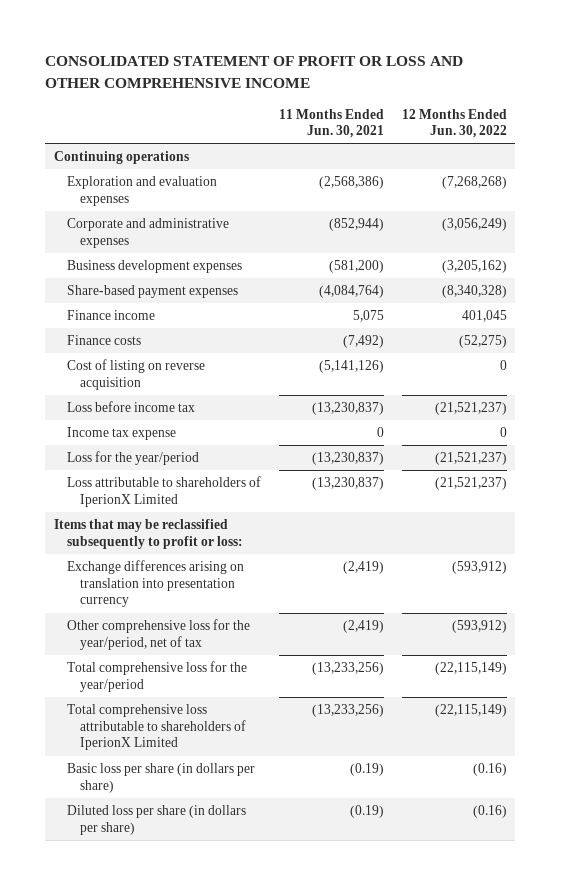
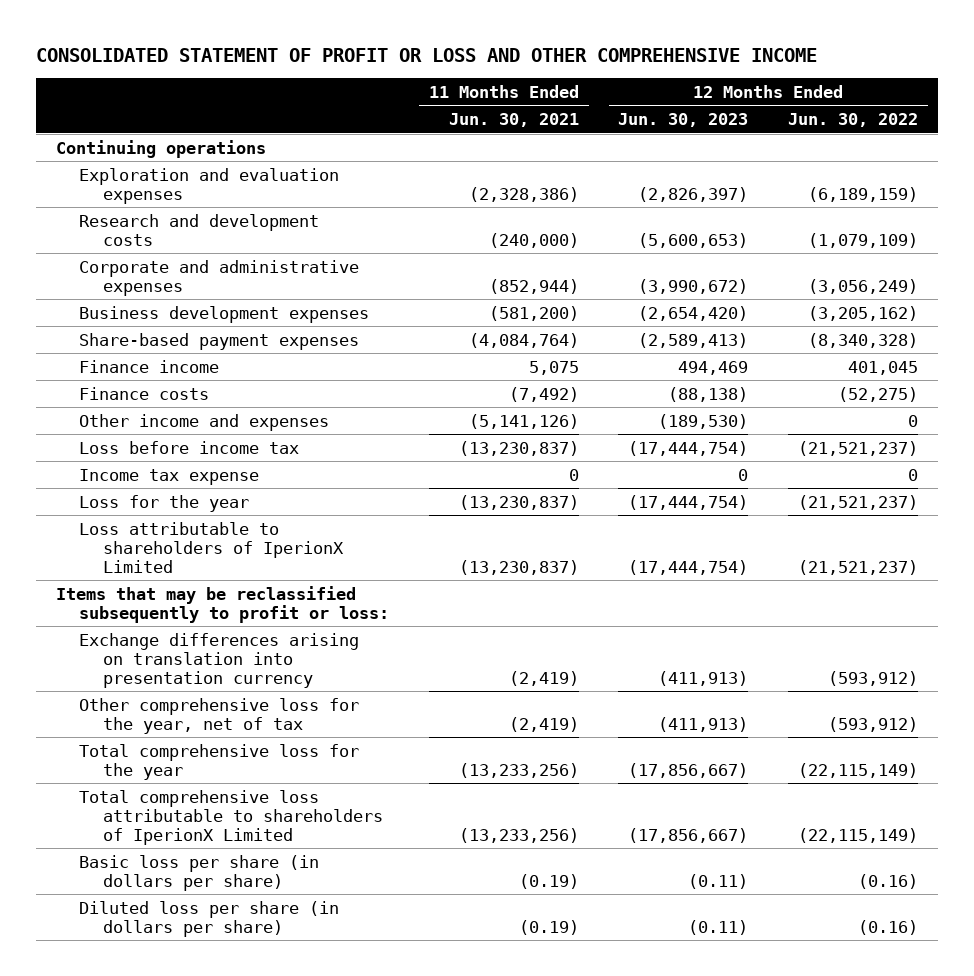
none -> [618,113,749,128] Jun. 30, 2023
[318,176,384,190] (2,568,386) -> [468,186,579,202] (2,328,386)
[441,176,507,190] (7,268,268) -> [808,186,919,202] (6,189,159)
none -> [79,213,320,246] Research and development costs
[67,359,206,390] Cost of listing on reverse acquisition -> [79,413,330,431] Other income and expenses
[67,451,200,466] Loss for the year/period -> [79,494,250,512] Loss for the year
[67,619,251,650] Other comprehensive loss for the year/period, net of tax -> [79,697,360,734] Other comprehensive loss for the year, net of tax
[67,661,248,692] Total comprehensive loss for the year/period -> [79,743,360,780] Total comprehensive loss for the year

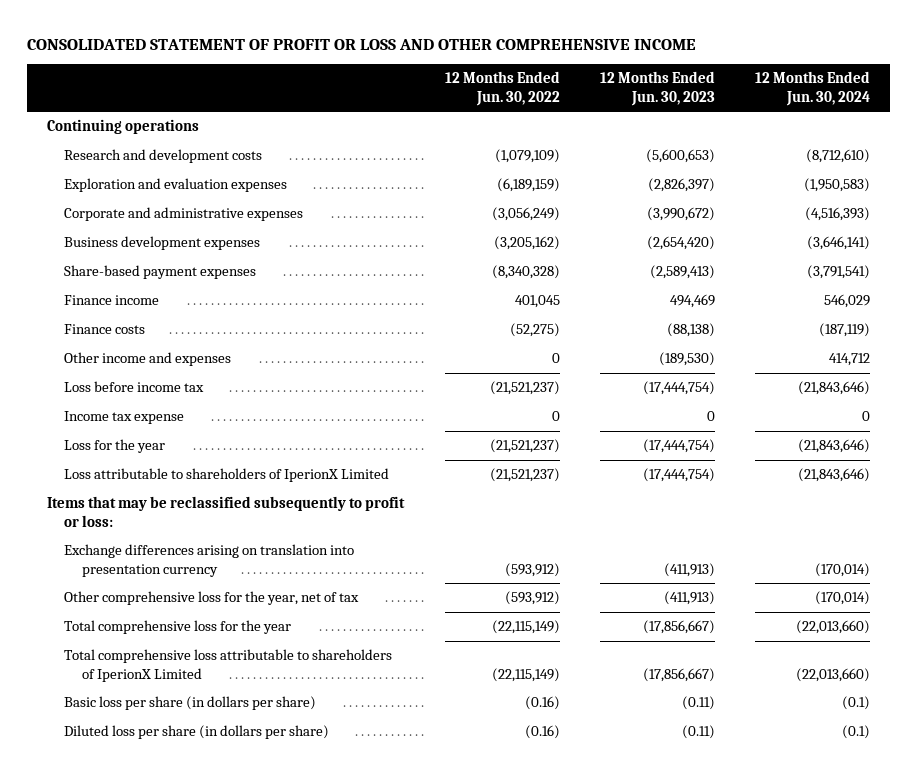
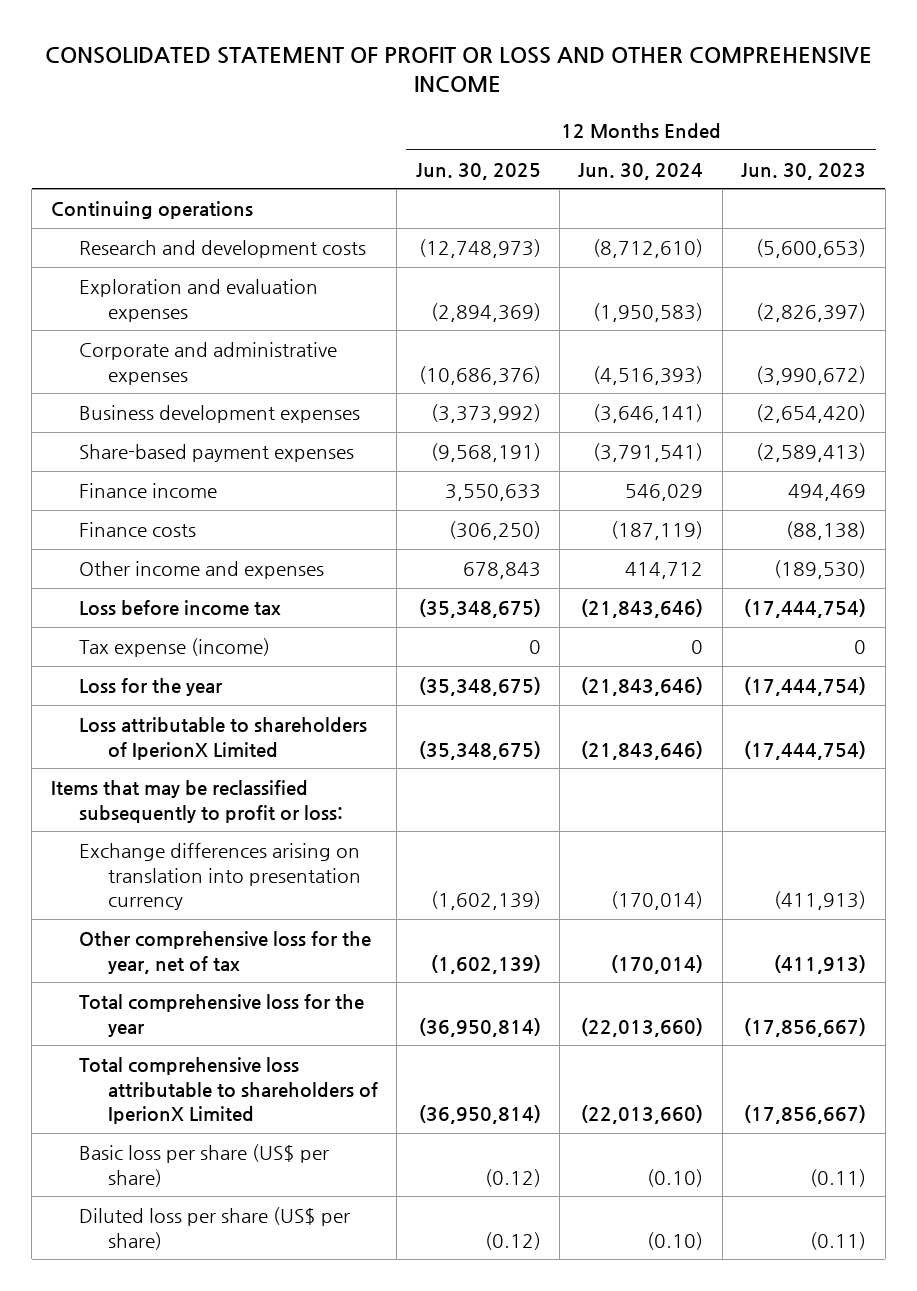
[444,71,560,106] 12 Months Ended Jun. 30, 2022 -> none
none -> [415,162,541,180] Jun. 30, 2025
[64,411,185,425] Income tax expense -> [79,638,271,658] Tax expense (income)
[64,696,317,711] Basic loss per share (in dollars per share) -> [79,1144,330,1187] Basic loss per share (US$ per share)
[842,696,871,711] (0.1) -> [647,1168,704,1187] (0.10)
[64,725,330,740] Diluted loss per share (in dollars per share) -> [79,1207,351,1250] Diluted loss per share (US$ per share)
[842,725,871,740] (0.1) -> [647,1231,704,1250] (0.10)

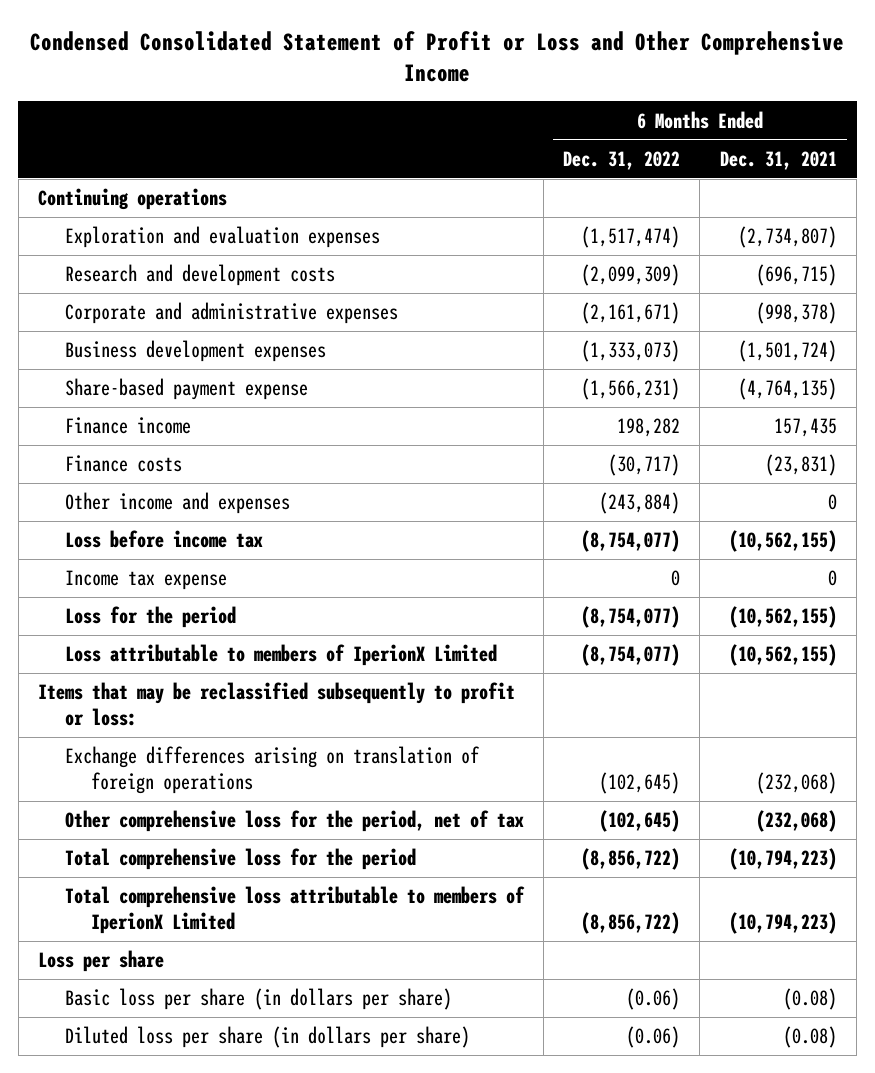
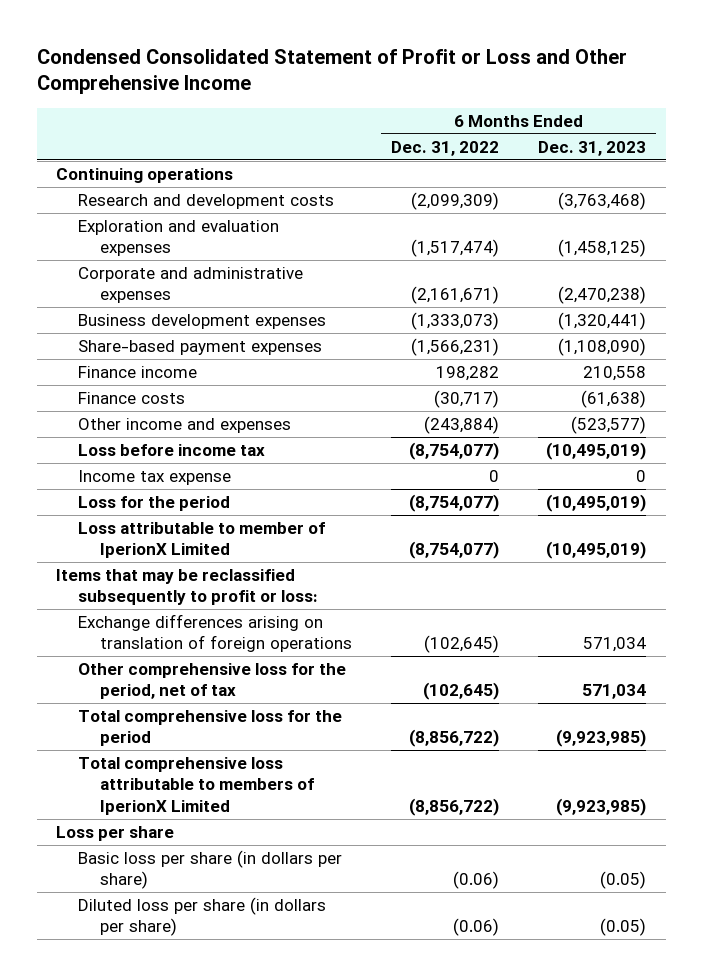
[719,150,837,170] Dec. 31, 2021 -> none
none -> [538,140,647,156] Dec. 31, 2023
[64,226,380,249] Exploration and evaluation expenses -> [78,220,280,257] Exploration and evaluation expenses
[64,378,308,401] Share-based payment expense -> [78,340,323,356] Share-based payment expenses
[64,644,497,667] Loss attributable to members of IperionX Limited -> [78,522,326,559] Loss attributable to member of IperionX Limited

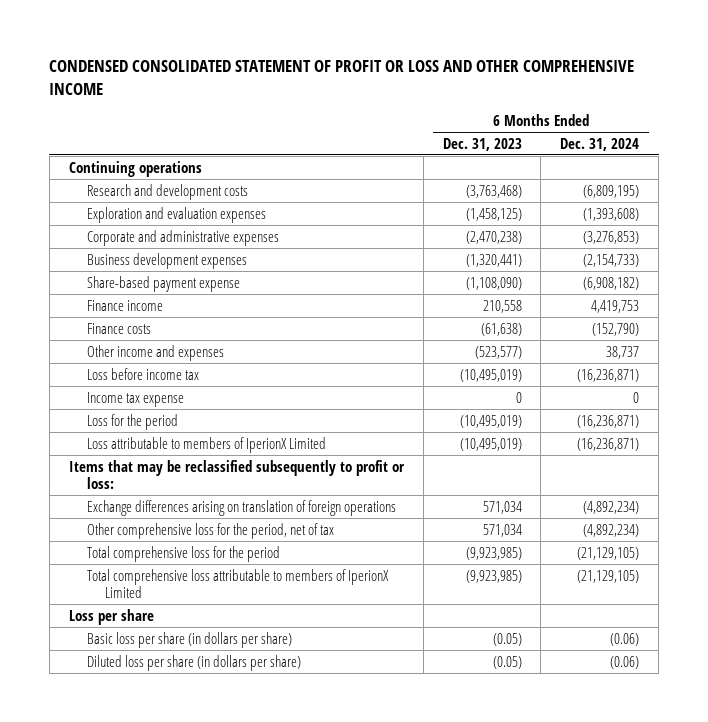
[36,48,627,95] Condensed Consolidated Statement of Profit or Loss and Other Comprehensive Income -> [49,60,635,96] CONDENSED CONSOLIDATED STATEMENT OF PROFIT OR LOSS AND OTHER COMPREHENSIVE INCOME
[391,140,500,156] Dec. 31, 2022 -> none
none -> [560,137,640,151] Dec. 31, 2024
[78,340,323,356] Share-based payment expenses -> [86,275,240,292] Share-based payment expense
[78,522,326,559] Loss attributable to member of IperionX Limited -> [86,436,326,453] Loss attributable to members of IperionX Limited

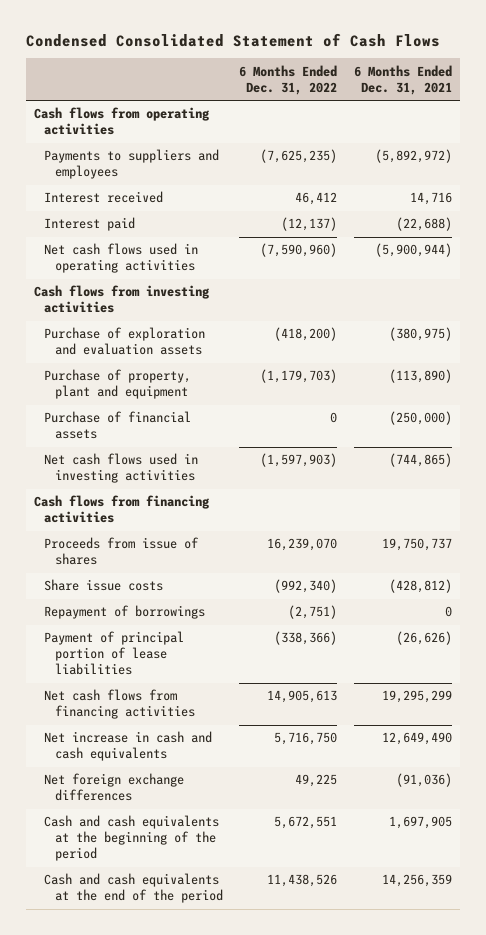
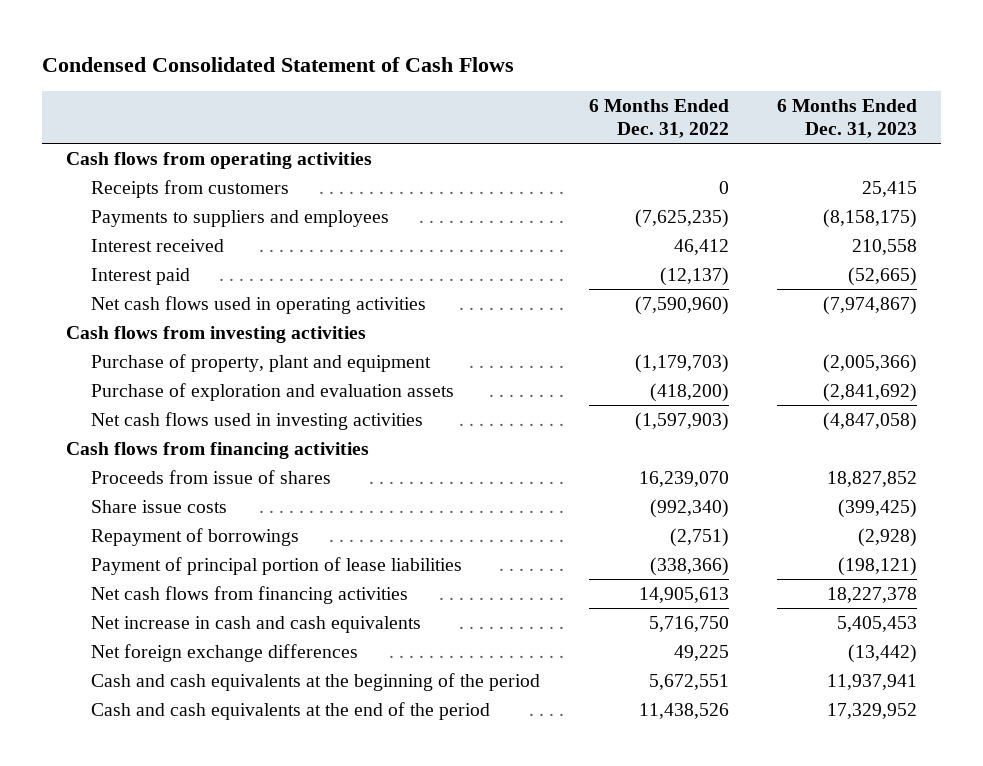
[354,64,453,95] 6 Months Ended Dec. 31, 2021 -> none
none -> [776,98,917,139] 6 Months Ended Dec. 31, 2023
none -> [91,179,290,198] Receipts from customers
[44,411,192,440] Purchase of financial assets -> none
[44,327,206,356] Purchase of exploration and evaluation assets -> [91,382,455,401] Purchase of exploration and evaluation assets

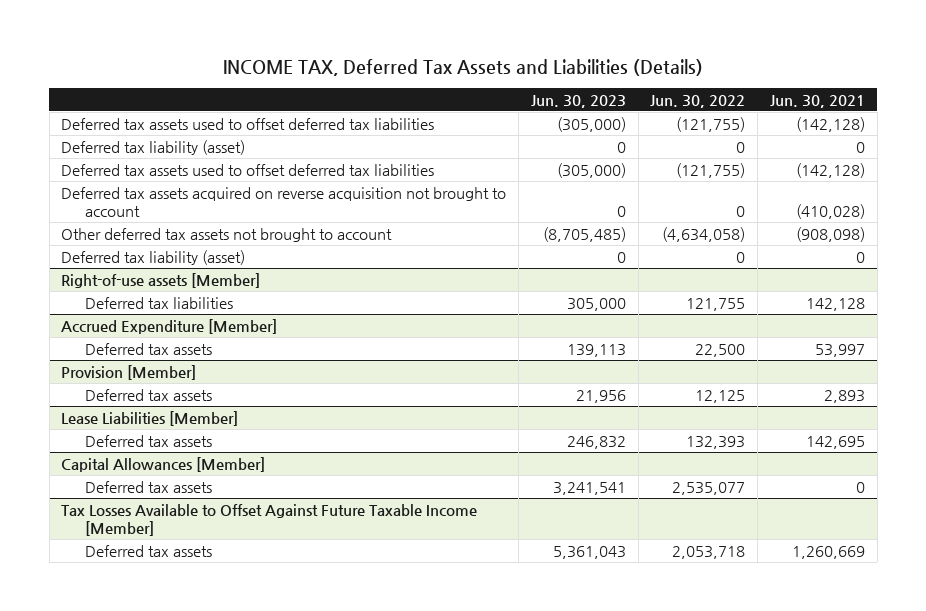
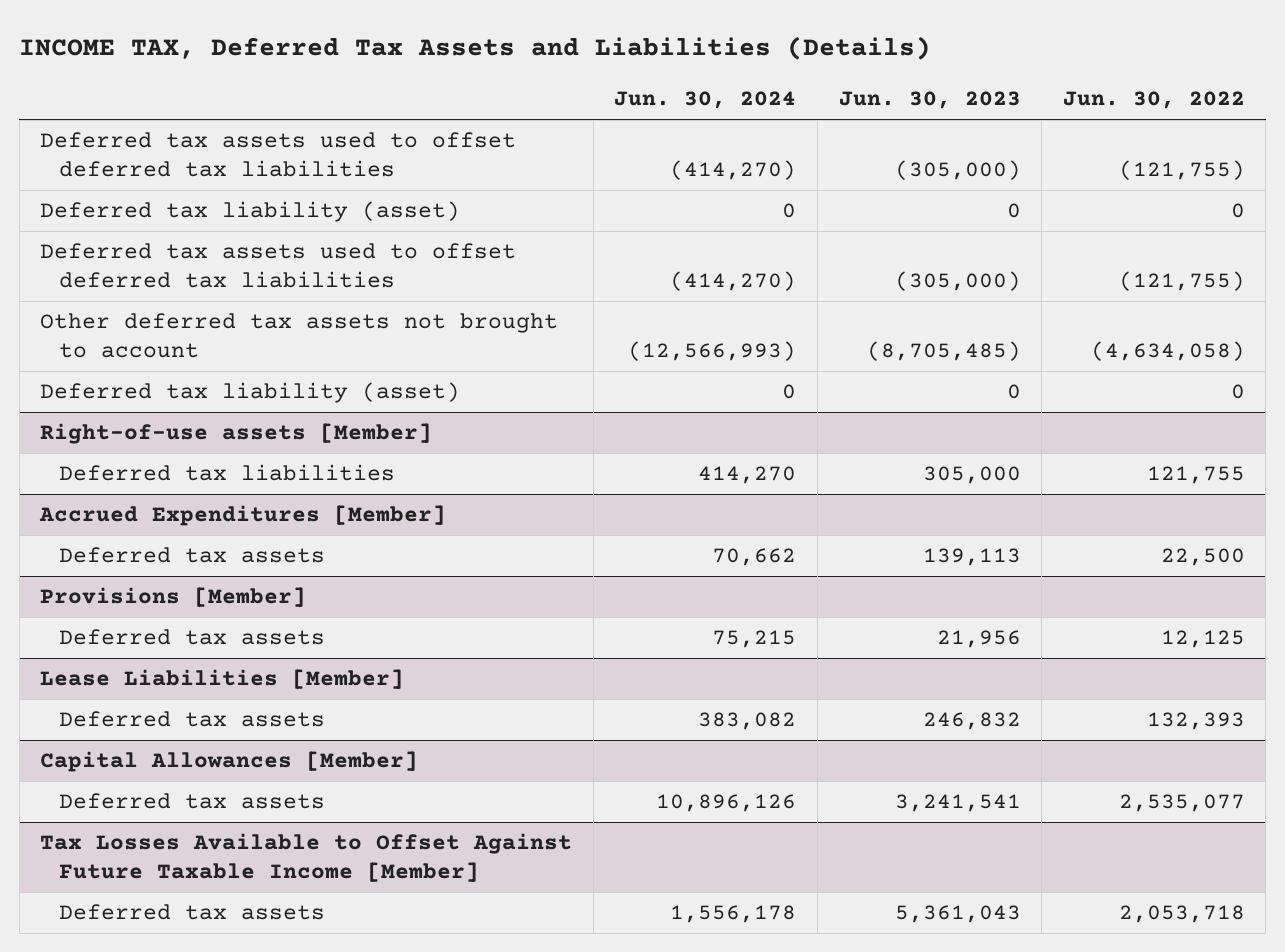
[769,94,865,108] Jun. 30, 2021 -> none
none -> [614,91,797,110] Jun. 30, 2024
[61,186,507,217] Deferred tax assets acquired on reverse acquisition not brought to account -> none
[61,318,278,334] Accrued Expenditure [Member] -> [39,505,447,527] Accrued Expenditures [Member]
[61,364,197,380] Provision [Member] -> [40,587,307,608] Provisions [Member]

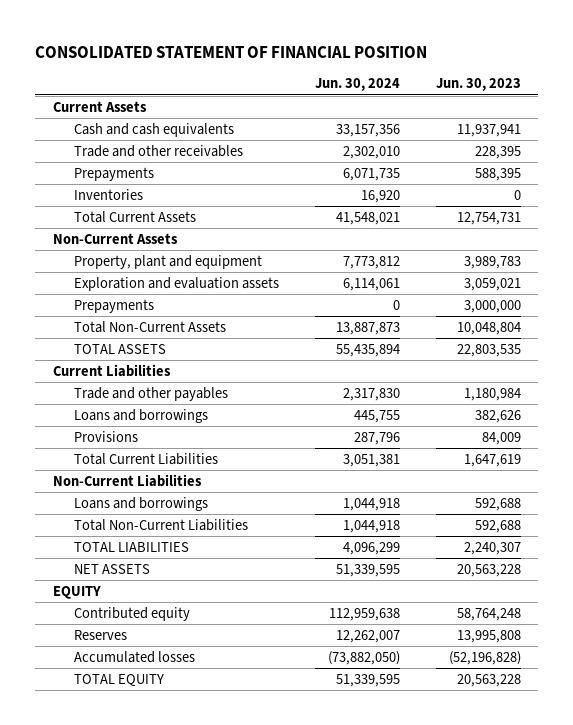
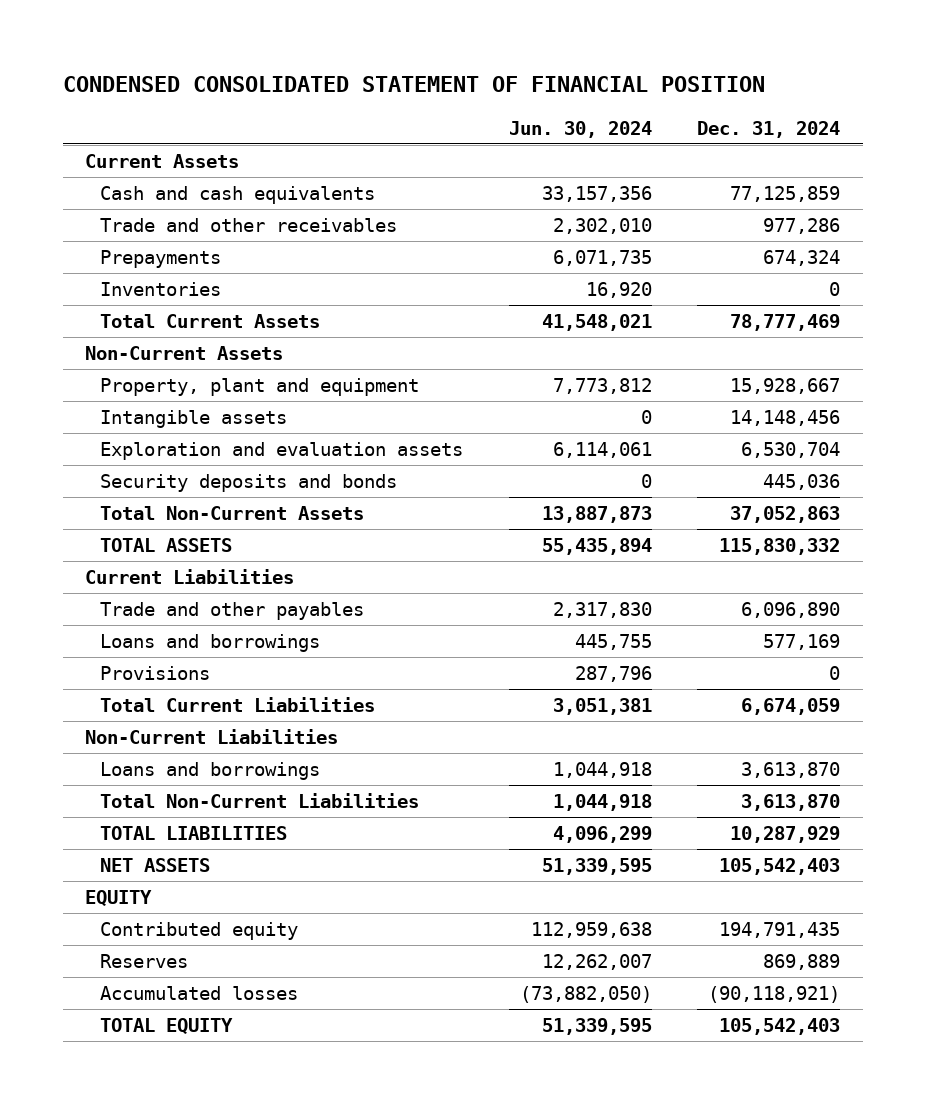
[34,45,427,58] CONSOLIDATED STATEMENT OF FINANCIAL POSITION -> [62,76,765,93] CONDENSED CONSOLIDATED STATEMENT OF FINANCIAL POSITION
[435,78,521,92] Jun. 30, 2023 -> none
none -> [697,120,841,138] Dec. 31, 2024
none -> [100,409,288,428] Intangible assets
[73,299,154,314] Prepayments -> none
none -> [100,473,398,492] Security deposits and bonds

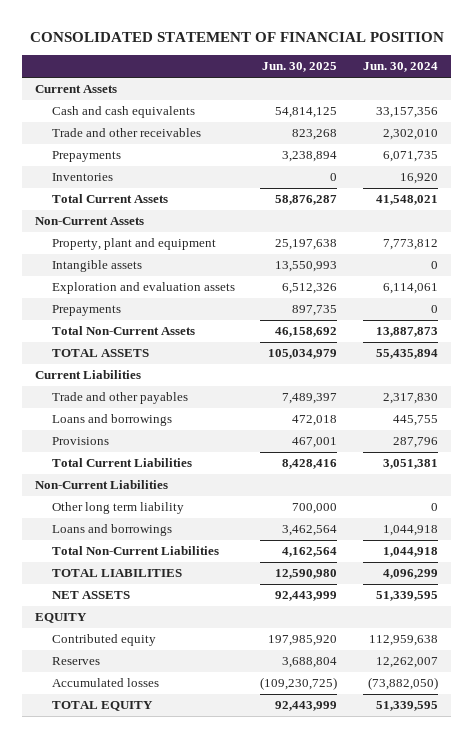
[62,76,765,93] CONDENSED CONSOLIDATED STATEMENT OF FINANCIAL POSITION -> [29,32,444,43] CONSOLIDATED STATEMENT OF FINANCIAL POSITION
[697,120,841,138] Dec. 31, 2024 -> none
none -> [262,62,338,73] Jun. 30, 2025
[100,473,398,492] Security deposits and bonds -> none
none -> [51,305,121,317] Prepayments
none -> [51,502,184,515] Other long term liability

